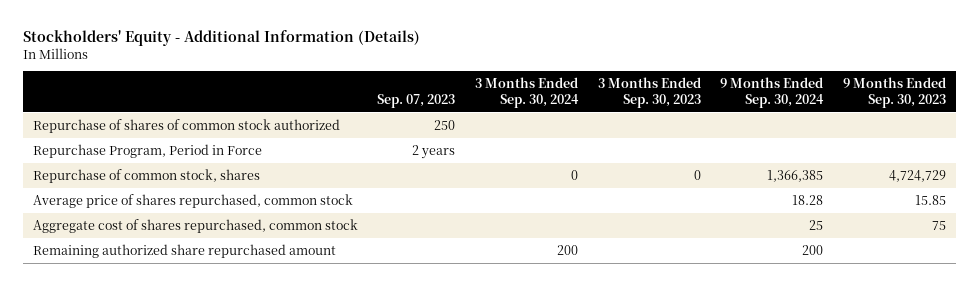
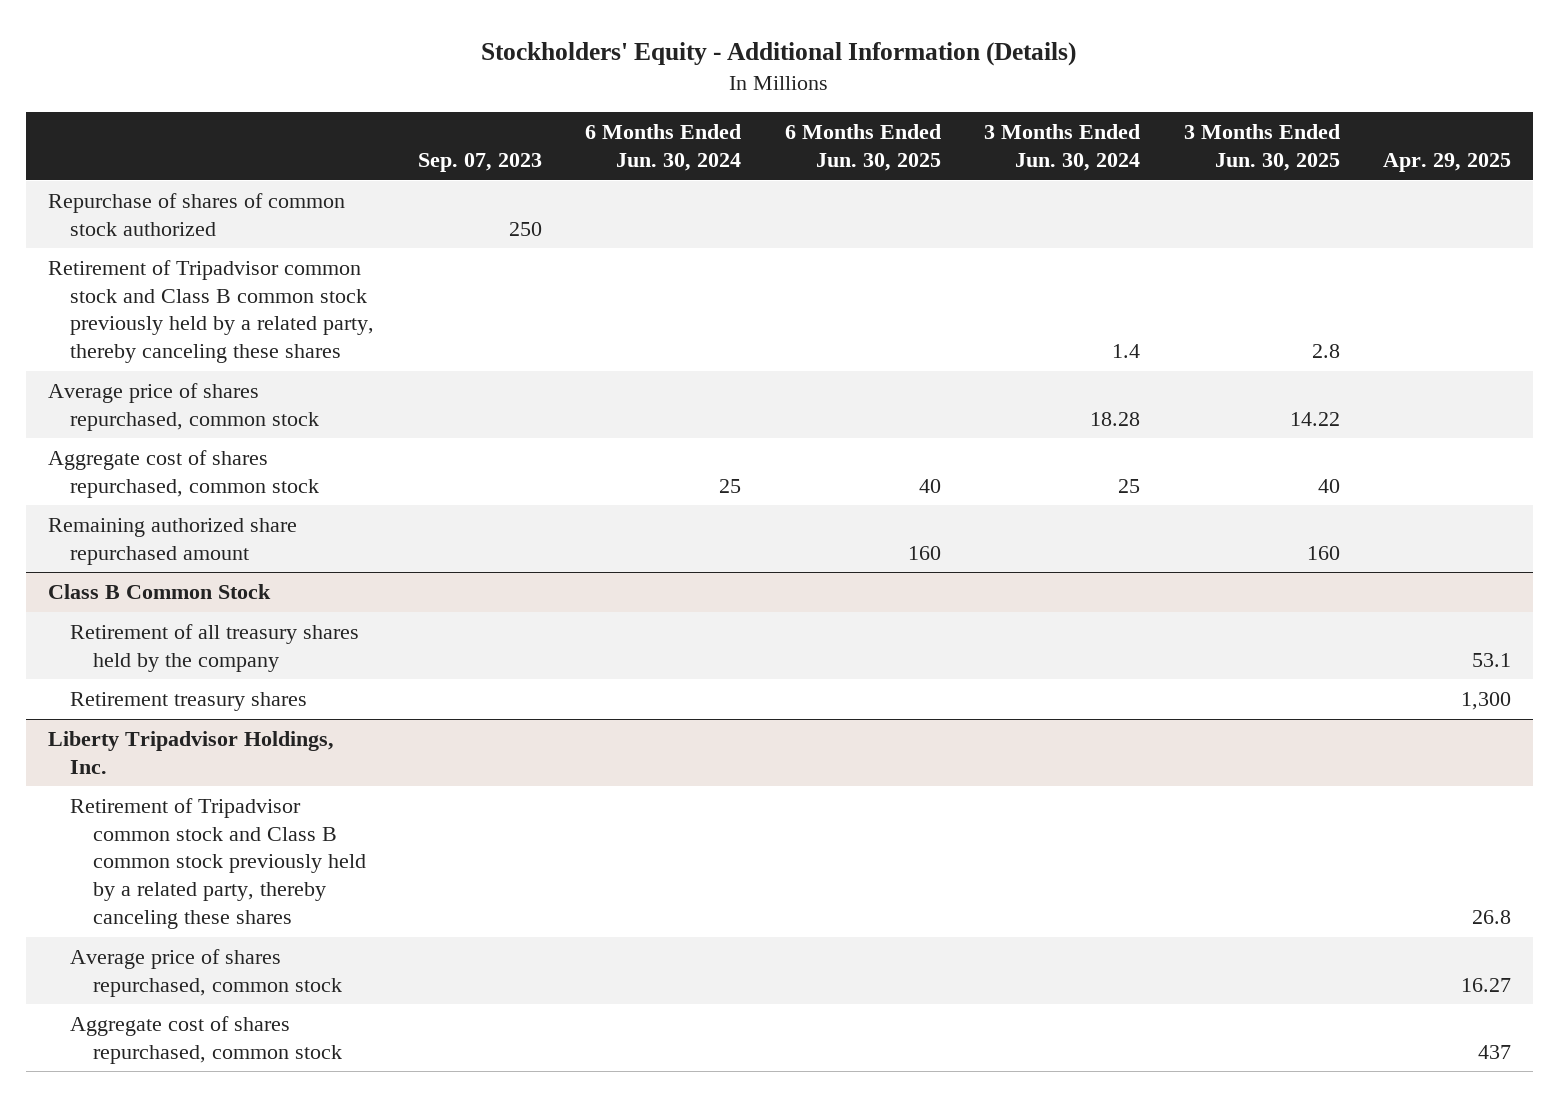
[475,77,580,108] 3 Months Ended Sep. 30, 2024 -> none
[597,77,701,108] 3 Months Ended Sep. 30, 2023 -> none
[720,77,825,108] 9 Months Ended Sep. 30, 2024 -> none
[842,77,946,108] 9 Months Ended Sep. 30, 2023 -> none
none -> [585,124,742,172] 6 Months Ended Jun. 30, 2024
none -> [784,124,941,172] 6 Months Ended Jun. 30, 2025
none -> [984,124,1141,172] 3 Months Ended Jun. 30, 2024
none -> [1183,124,1340,172] 3 Months Ended Jun. 30, 2025
none -> [1383,153,1512,173] Apr. 29, 2025
[32,143,262,158] Repurchase Program, Period in Force -> none
[32,168,260,183] Repurchase of common stock, shares -> [47,260,375,364] Retirement of Tripadvisor common stock and Class B common stock previously held by a related party, thereby canceling these shares
none -> [47,584,271,600] Class B Common Stock
none -> [70,624,360,672] Retirement of all treasury shares held by the company
none -> [70,692,308,712] Retirement treasury shares
none -> [47,731,334,774] Liberty Tripadvisor Holdings, Inc.
none -> [70,798,366,929] Retirement of Tripadvisor common stock and Class B common stock previously held by a related party, thereby canceling these shares
none -> [70,949,342,997] Average price of shares repurchased, common stock
none -> [70,1016,342,1064] Aggregate cost of shares repurchased, common stock

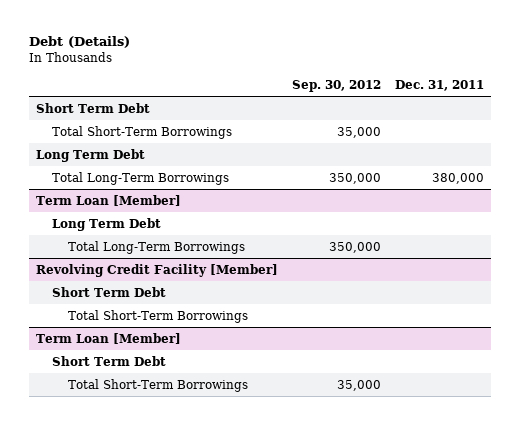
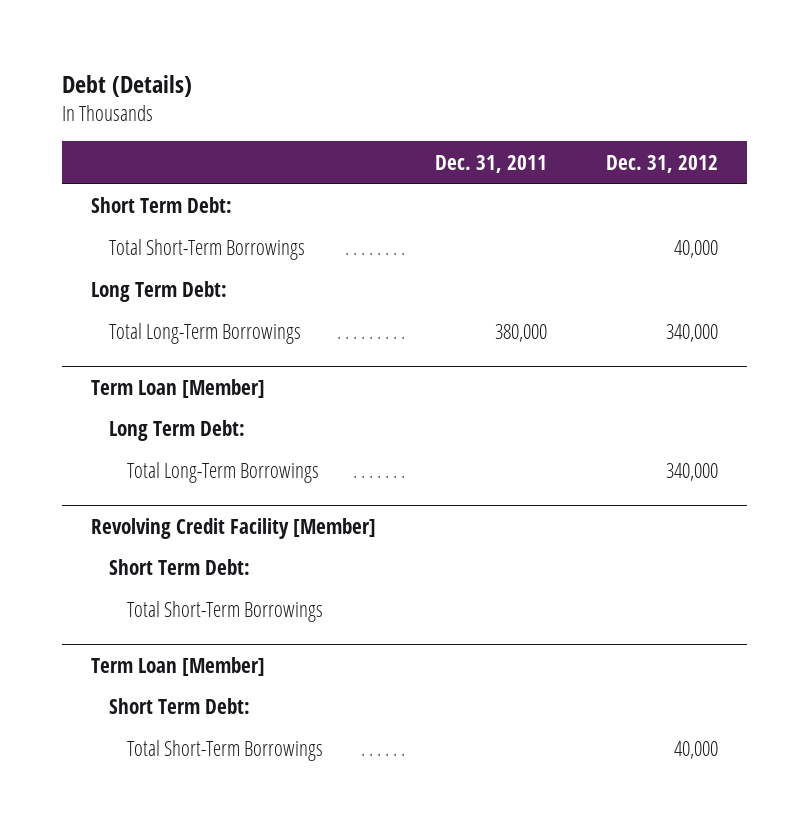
[291,79,381,92] Sep. 30, 2012 -> none
none -> [605,154,718,173] Dec. 31, 2012
[35,102,150,113] Short Term Debt -> [90,197,232,214] Short Term Debt:
[35,148,145,162] Long Term Debt -> [90,281,227,303] Long Term Debt:
[52,217,162,231] Long Term Debt -> [108,420,245,442] Long Term Debt:
[52,286,167,297] Short Term Debt -> [108,559,250,576] Short Term Debt:
[52,355,167,366] Short Term Debt -> [108,698,250,715] Short Term Debt:

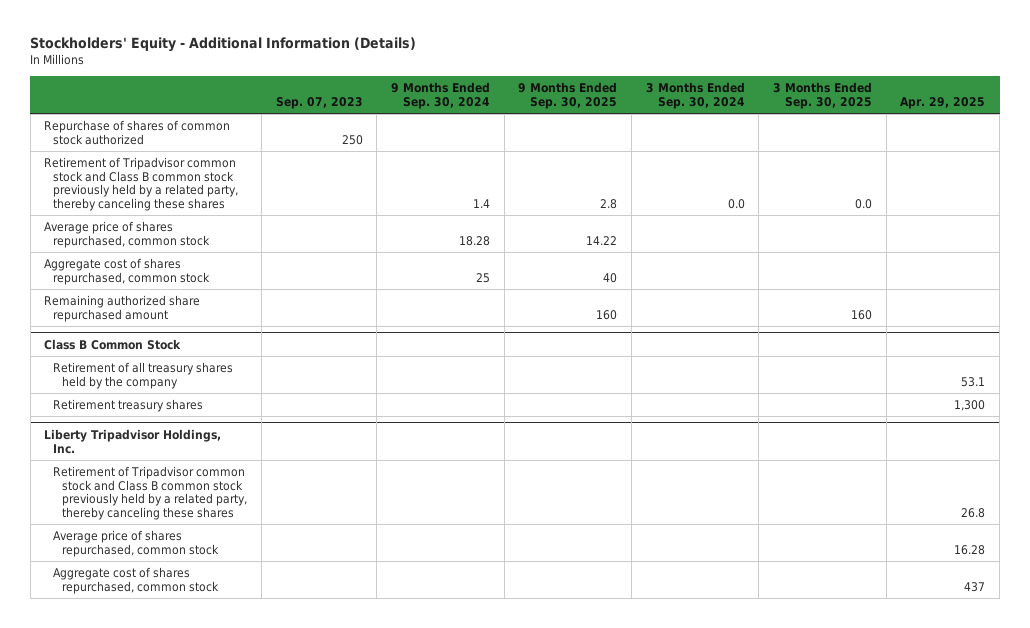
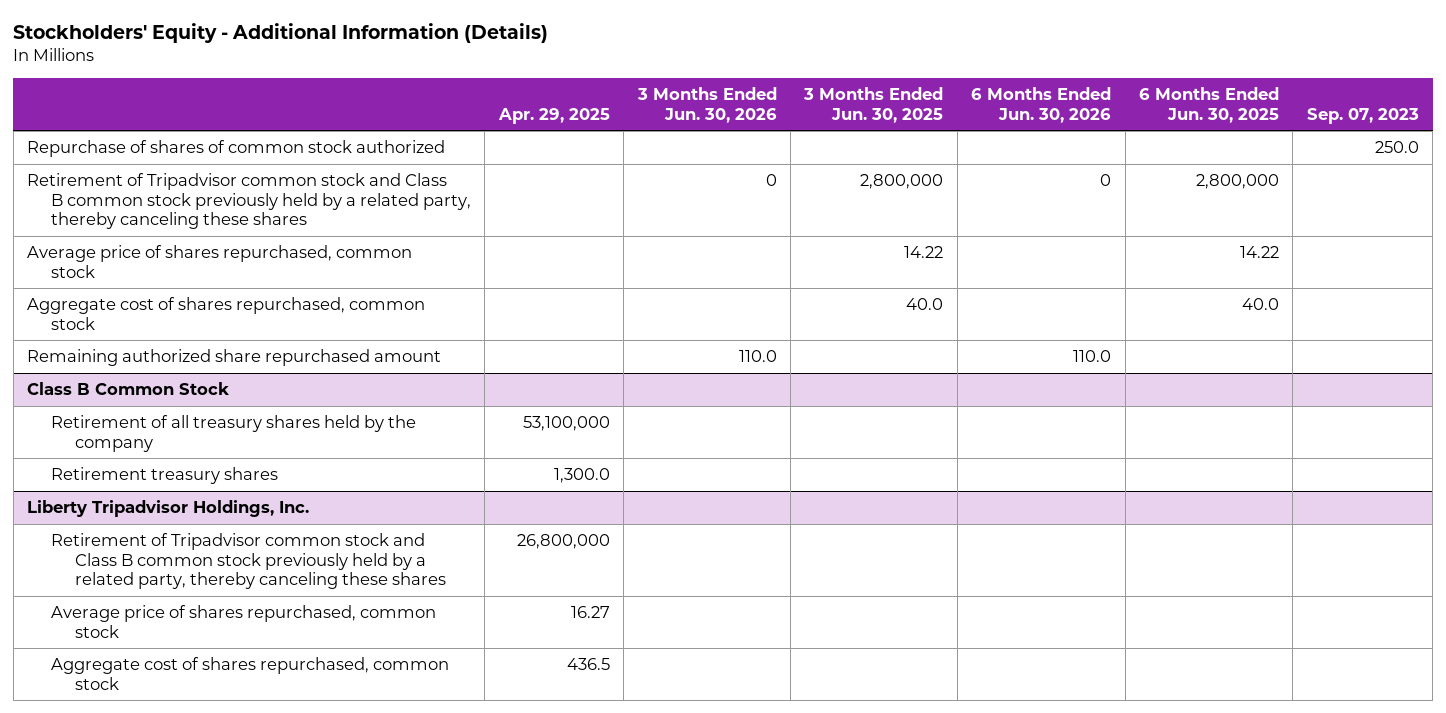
[391,82,491,110] 9 Months Ended Sep. 30, 2024 -> none
[518,82,618,110] 9 Months Ended Sep. 30, 2025 -> none
[645,82,745,110] 3 Months Ended Sep. 30, 2024 -> none
[773,82,873,110] 3 Months Ended Sep. 30, 2025 -> none
none -> [636,86,777,123] 3 Months Ended Jun. 30, 2026
none -> [803,86,944,123] 3 Months Ended Jun. 30, 2025
none -> [971,86,1112,123] 6 Months Ended Jun. 30, 2026
none -> [1139,86,1280,123] 6 Months Ended Jun. 30, 2025
[341,134,363,145] 250 -> [1374,141,1419,154] 250.0
[961,376,986,387] 53.1 -> [522,416,610,432] 53,100,000
[954,399,986,411] 1,300 -> [553,468,610,484] 1,300.0
[961,508,986,519] 26.8 -> [516,534,610,550] 26,800,000
[954,544,986,555] 16.28 -> [570,606,610,619] 16.27
[964,581,986,592] 437 -> [566,658,610,671] 436.5

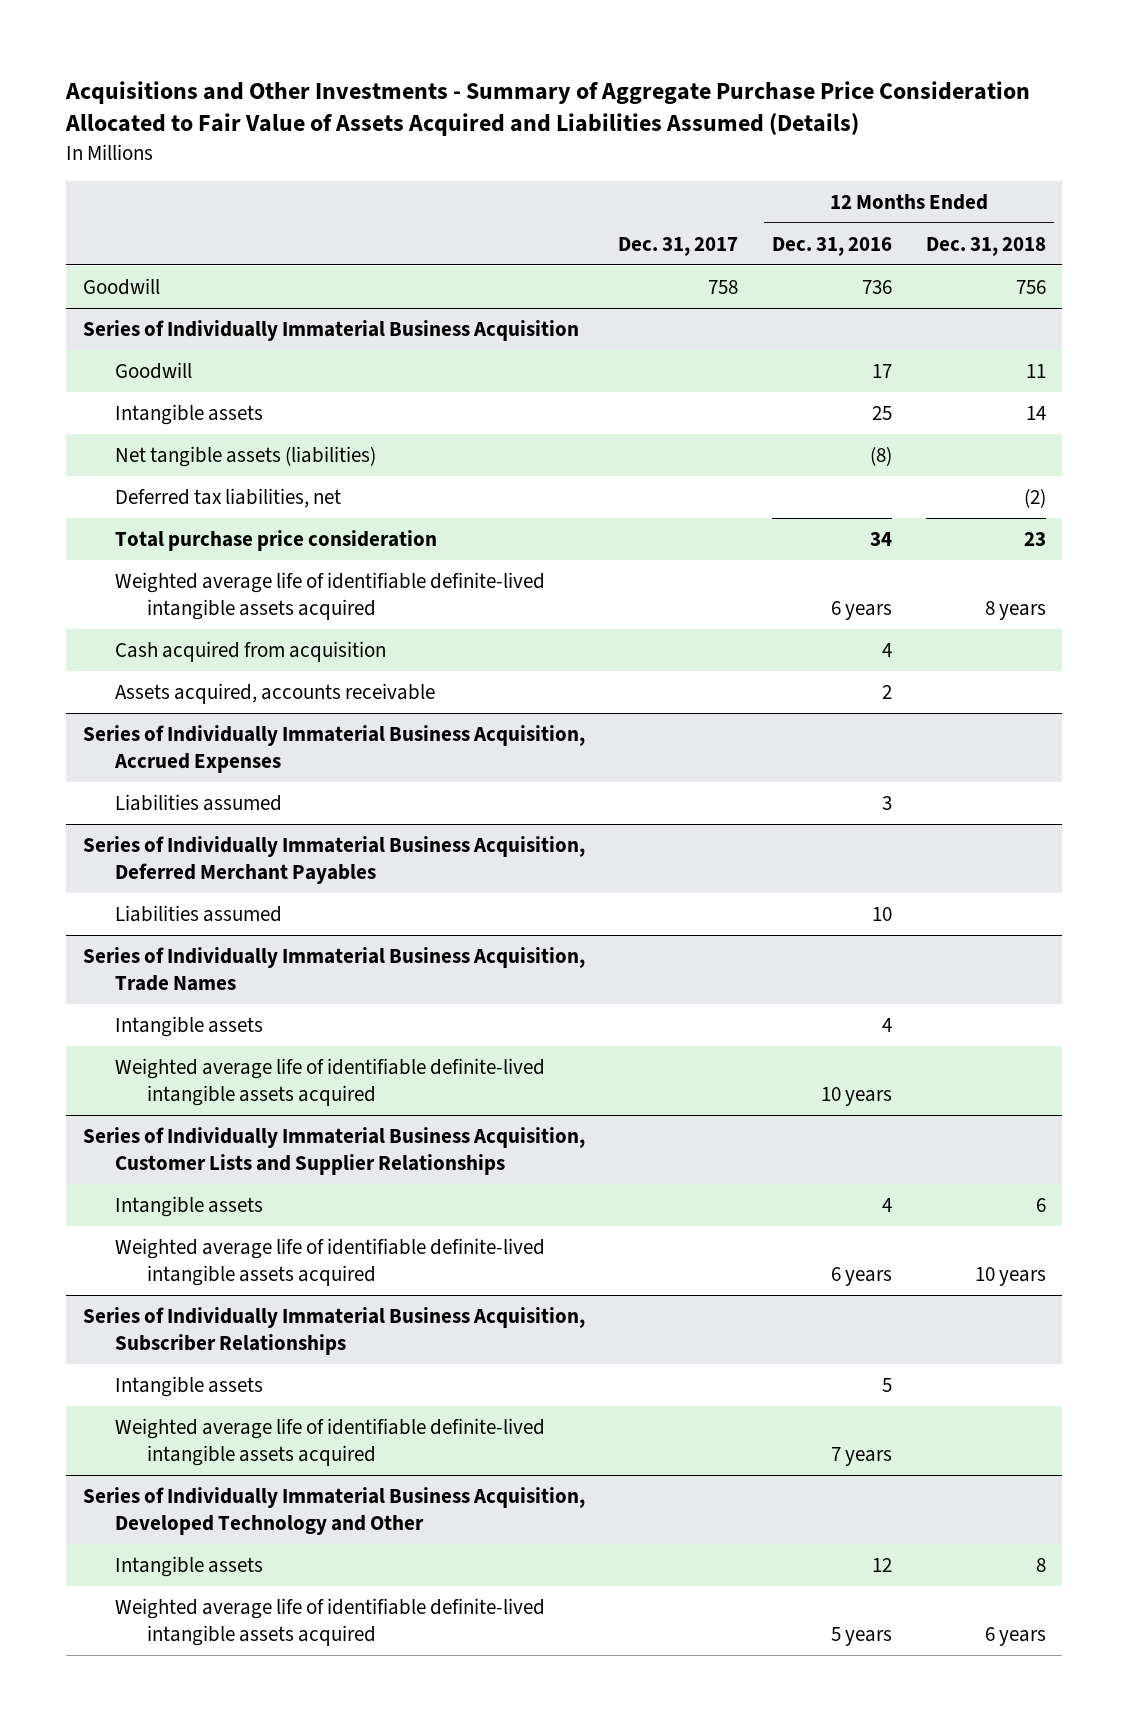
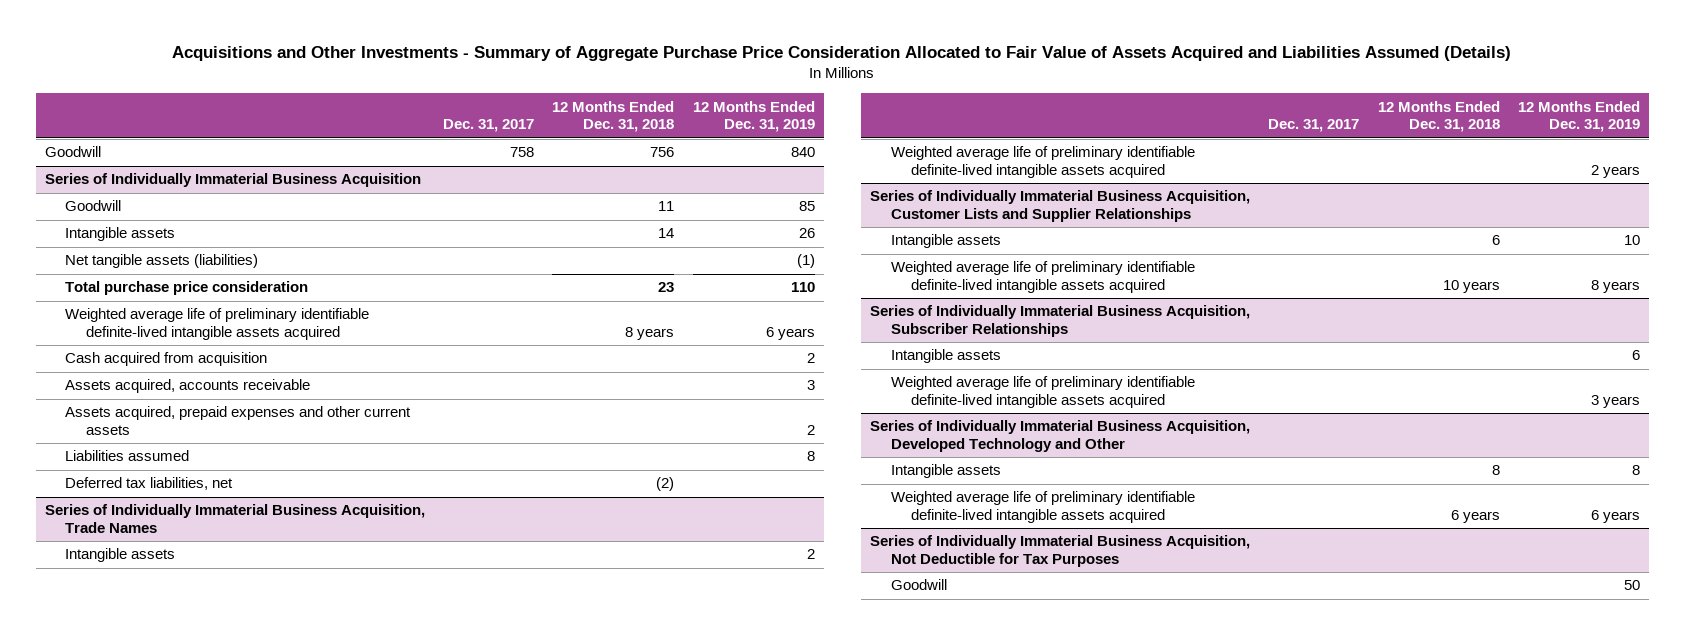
[772,236,893,256] Dec. 31, 2016 -> none
none -> [692,100,815,133] 12 Months Ended Dec. 31, 2019
[115,571,546,621] Weighted average life of identifiable definite-lived intangible assets acquired -> [65,308,370,341] Weighted average life of preliminary identifiable definite-lived intangible assets acquired
[82,724,585,774] Series of Individually Immaterial Business Acquisition, Accrued Expenses -> none
[115,793,283,811] Liabilities assumed -> none
[82,835,585,885] Series of Individually Immaterial Business Acquisition, Deferred Merchant Payables -> none
[115,904,283,922] Liabilities assumed -> none
none -> [65,406,412,436] Assets acquired, prepaid expenses and other current assets
none -> [65,450,190,462] Liabilities assumed
[115,487,342,508] Deferred tax liabilities, net -> [65,477,234,491] Deferred tax liabilities, net
[115,1057,546,1107] Weighted average life of identifiable definite-lived intangible assets acquired -> [890,146,1195,179] Weighted average life of preliminary identifiable definite-lived intangible assets acquired
[115,1237,546,1287] Weighted average life of identifiable definite-lived intangible assets acquired -> [890,261,1195,294] Weighted average life of preliminary identifiable definite-lived intangible assets acquired
[115,1417,546,1467] Weighted average life of identifiable definite-lived intangible assets acquired -> [890,376,1195,409] Weighted average life of preliminary identifiable definite-lived intangible assets acquired
[115,1597,546,1647] Weighted average life of identifiable definite-lived intangible assets acquired -> [890,491,1195,524] Weighted average life of preliminary identifiable definite-lived intangible assets acquired
none -> [869,535,1250,568] Series of Individually Immaterial Business Acquisition, Not Deductible for Tax Purposes
none -> [890,579,947,591] Goodwill

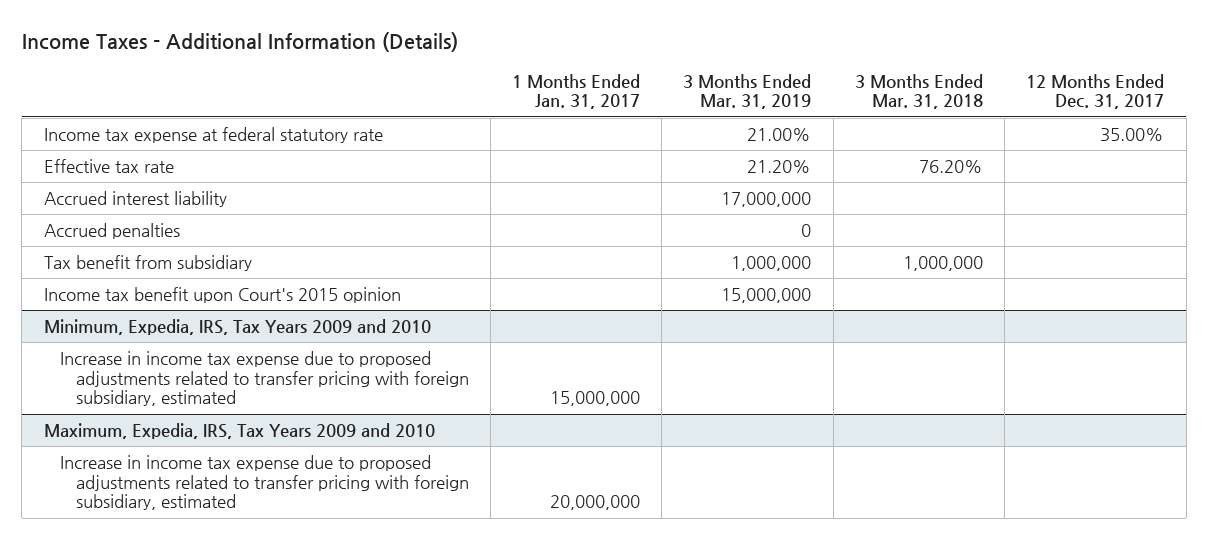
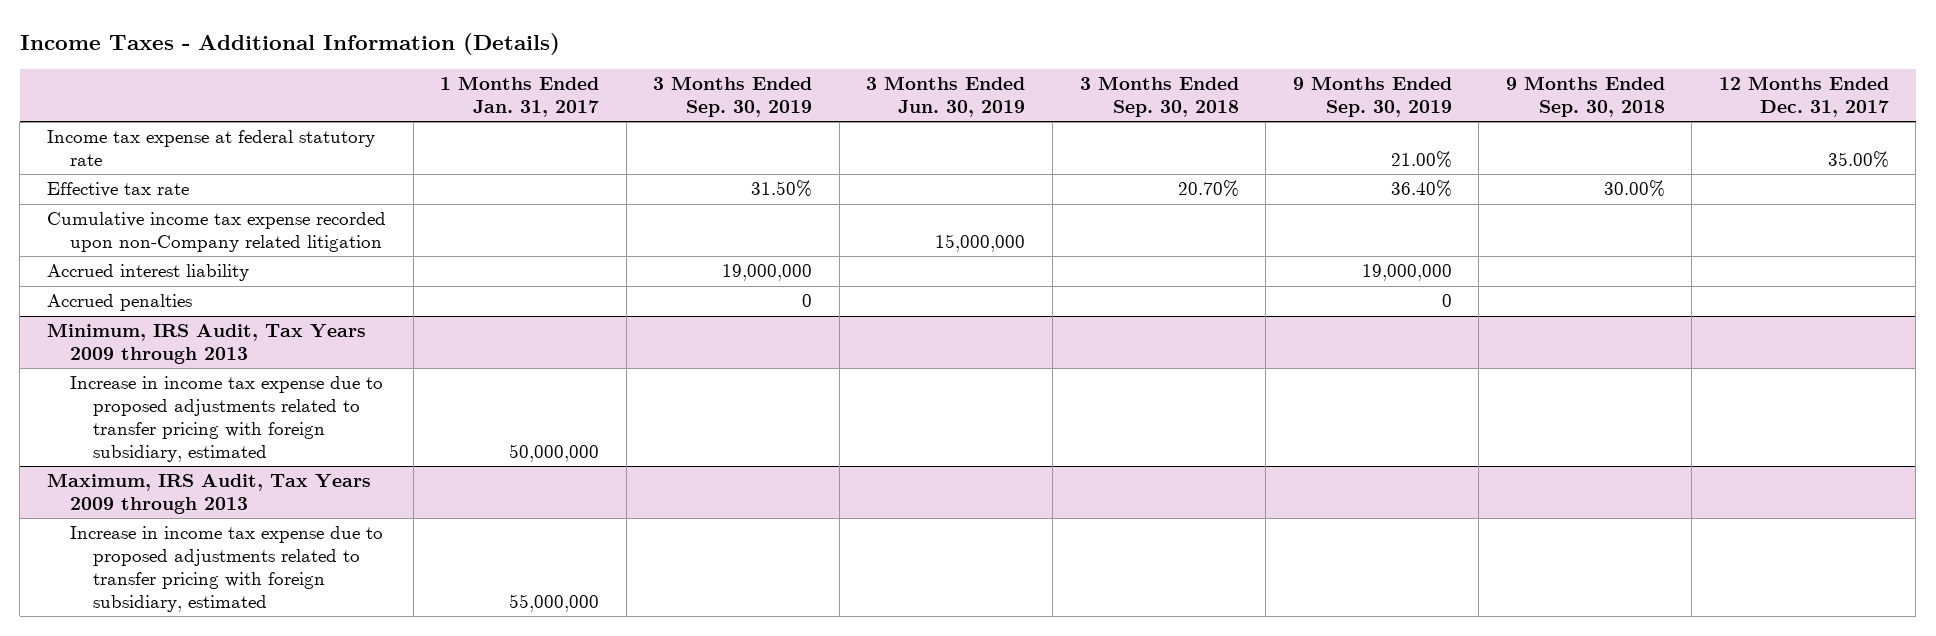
[683,73,812,110] 3 Months Ended Mar. 31, 2019 -> none
[854,73,983,110] 3 Months Ended Mar. 31, 2018 -> none
none -> [653,76,813,118] 3 Months Ended Sep. 30, 2019
none -> [866,76,1026,118] 3 Months Ended Jun. 30, 2019
none -> [1079,76,1239,118] 3 Months Ended Sep. 30, 2018
none -> [1292,76,1452,118] 9 Months Ended Sep. 30, 2019
none -> [1505,76,1665,118] 9 Months Ended Sep. 30, 2018
none -> [47,212,387,253] Cumulative income tax expense recorded upon non-Company related litigation
[43,255,252,272] Tax benefit from subsidiary -> none
[43,287,401,304] Income tax benefit upon Court's 2015 opinion -> none
[43,319,431,336] Minimum, Expedia, IRS, Tax Years 2009 and 2010 -> none
[59,351,469,407] Increase in income tax expense due to proposed adjustments related to transfer pricing with foreign subsidiary, estimated -> none
[43,423,435,440] Maximum, Expedia, IRS, Tax Years 2009 and 2010 -> none
[59,455,469,511] Increase in income tax expense due to proposed adjustments related to transfer pricing with foreign subsidiary, estimated -> none
none -> [47,323,367,365] Minimum, IRS Audit, Tax Years 2009 through 2013
none -> [69,376,383,462] Increase in income tax expense due to proposed adjustments related to transfer pricing with foreign subsidiary, estimated
none -> [47,473,372,515] Maximum, IRS Audit, Tax Years 2009 through 2013
none -> [69,526,383,612] Increase in income tax expense due to proposed adjustments related to transfer pricing with foreign subsidiary, estimated

